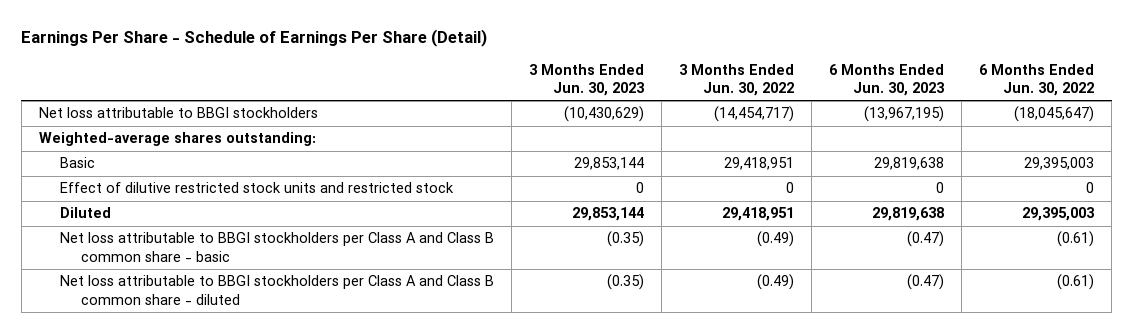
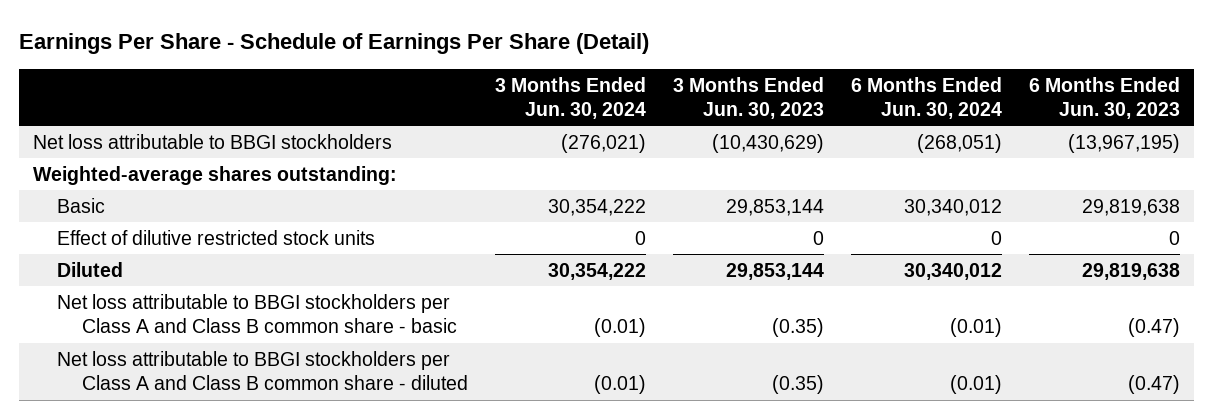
[678,63,794,97] 3 Months Ended Jun. 30, 2022 -> none
[979,63,1095,97] 6 Months Ended Jun. 30, 2022 -> none
none -> [494,76,646,119] 3 Months Ended Jun. 30, 2024
none -> [851,76,1003,119] 6 Months Ended Jun. 30, 2024
[59,182,454,194] Effect of dilutive restricted stock units and restricted stock -> [57,229,376,245] Effect of dilutive restricted stock units

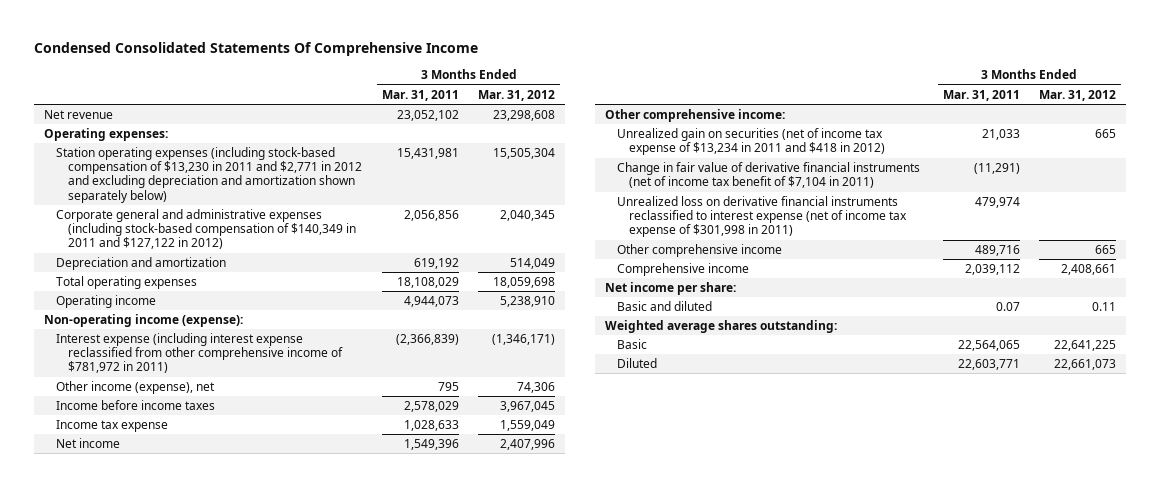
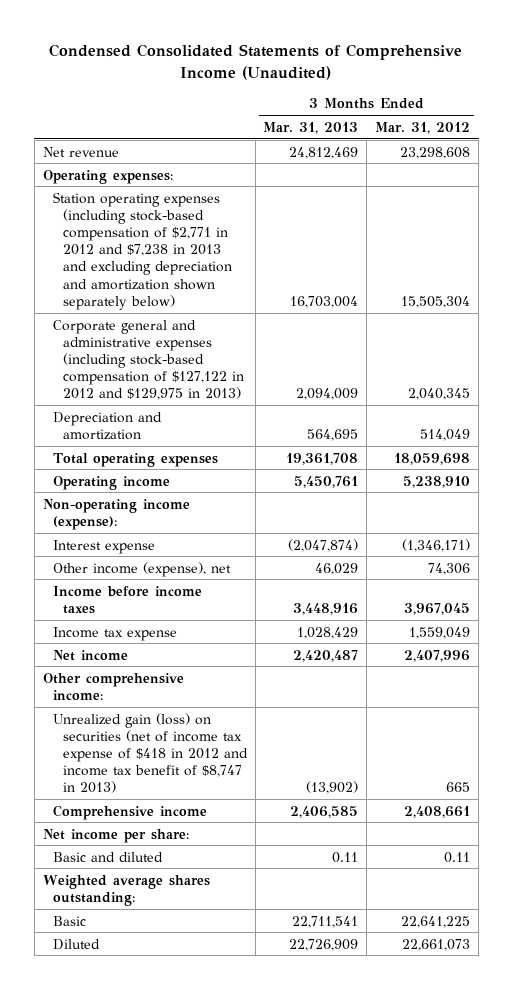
[34,42,479,57] Condensed Consolidated Statements Of Comprehensive Income -> [49,44,463,80] Condensed Consolidated Statements of Comprehensive Income (Unaudited)
[381,89,459,101] Mar. 31, 2011 -> none
none -> [263,121,359,134] Mar. 31, 2013
[56,147,363,203] Station operating expenses (including stock-based compensation of $13,230 in 2011 and $2,771 in 2012 and excluding depreciation and amortization shown separately below) -> [52,191,232,310] Station operating expenses (including stock-based compensation of $2,771 in 2012 and $7,238 in 2013 and excluding depreciation and amortization shown separately below)
[56,209,357,250] Corporate general and administrative expenses (including stock-based compensation of $140,349 in 2011 and $127,122 in 2012) -> [52,319,244,401] Corporate general and administrative expenses (including stock-based compensation of $127,122 in 2012 and $129,975 in 2013)
[56,333,344,374] Interest expense (including interest expense reclassified from other comprehensive income of $781,972 in 2011) -> [52,539,155,554] Interest expense
[617,162,921,189] Change in fair value of derivative financial instruments (net of income tax benefit of $7,104 in 2011) -> none
[617,196,907,238] Unrealized loss on derivative financial instruments reclassified to interest expense (net of income tax expense of $301,998 in 2011) -> none
[617,244,783,258] Other comprehensive income -> none
[617,128,885,156] Unrealized gain on securities (net of income tax expense of $13,234 in 2011 and $418 in 2012) -> [52,712,248,794] Unrealized gain (loss) on securities (net of income tax expense of $418 in 2012 and income tax benefit of $8,747 in 2013)

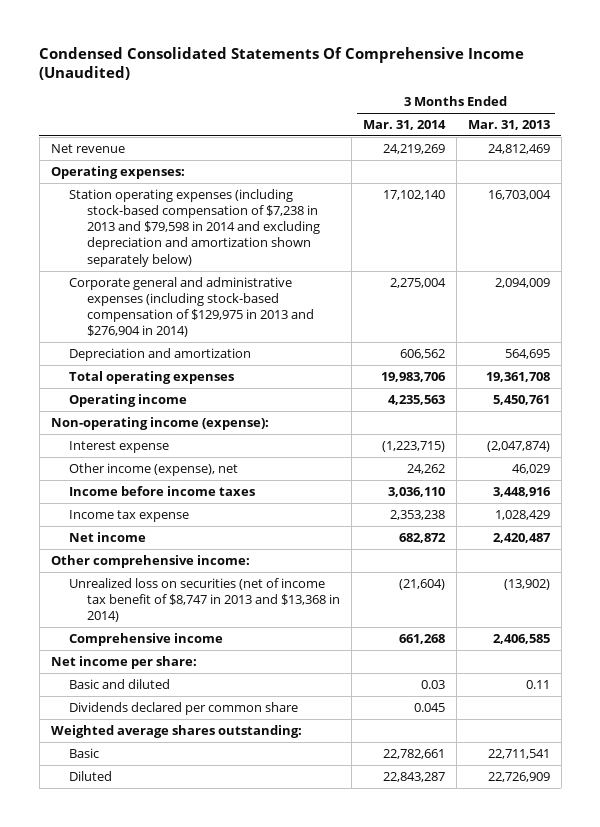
[49,44,463,80] Condensed Consolidated Statements of Comprehensive Income (Unaudited) -> [39,46,525,81] Condensed Consolidated Statements Of Comprehensive Income (Unaudited)
[375,121,471,134] Mar. 31, 2012 -> none
none -> [362,119,446,130] Mar. 31, 2014
[52,191,232,310] Station operating expenses (including stock-based compensation of $2,771 in 2012 and $7,238 in 2013 and excluding depreciation and amortization shown separately below) -> [68,188,320,267] Station operating expenses (including stock-based compensation of $7,238 in 2013 and $79,598 in 2014 and excluding depreciation and amortization shown separately below)
[52,319,244,401] Corporate general and administrative expenses (including stock-based compensation of $127,122 in 2012 and $129,975 in 2013) -> [68,276,314,338] Corporate general and administrative expenses (including stock-based compensation of $129,975 in 2013 and $276,904 in 2014)
[52,712,248,794] Unrealized gain (loss) on securities (net of income tax expense of $418 in 2012 and income tax benefit of $8,747 in 2013) -> [68,577,340,623] Unrealized loss on securities (net of income tax benefit of $8,747 in 2013 and $13,368 in 2014)
none -> [68,701,298,715] Dividends declared per common share

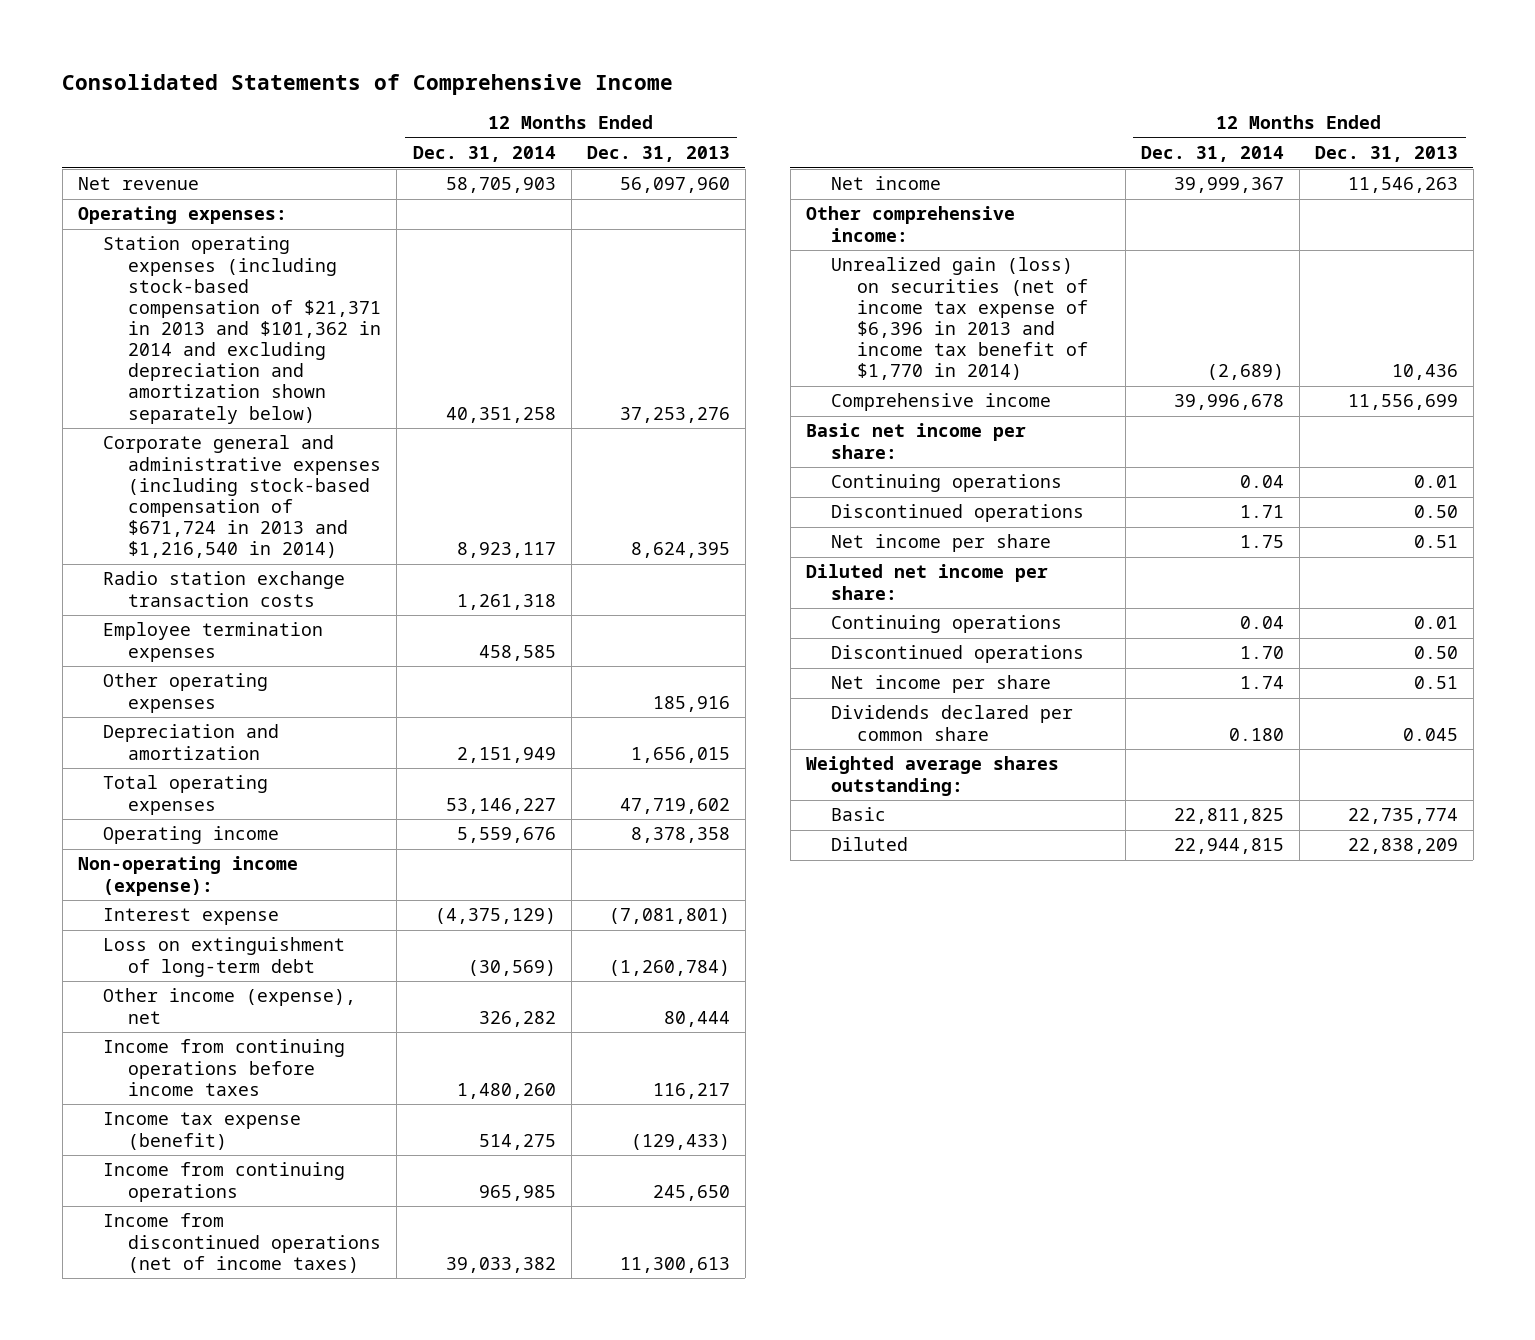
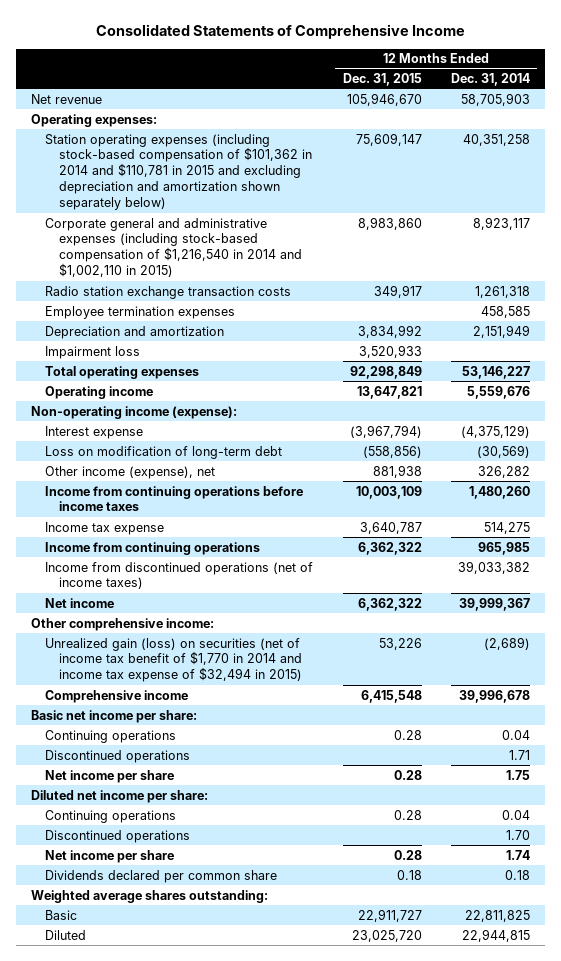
[586,146,730,163] Dec. 31, 2013 -> none
none -> [342,73,422,87] Dec. 31, 2015
[103,236,382,424] Station operating expenses (including stock-based compensation of $21,371 in 2013 and $101,362 in 2014 and excluding depreciation and amortization shown separately below) -> [45,133,313,211] Station operating expenses (including stock-based compensation of $101,362 in 2014 and $110,781 in 2015 and excluding depreciation and amortization shown separately below)
[103,435,382,559] Corporate general and administrative expenses (including stock-based compensation of $671,724 in 2013 and $1,216,540 in 2014) -> [45,217,303,278] Corporate general and administrative expenses (including stock-based compensation of $1,216,540 in 2014 and $1,002,110 in 2015)
[103,673,269,713] Other operating expenses -> none
none -> [45,345,141,359] Impairment loss
[103,937,346,977] Loss on extinguishment of long-term debt -> [45,445,283,459] Loss on modification of long-term debt
[103,1112,302,1150] Income tax expense (benefit) -> [45,521,165,535] Income tax expense
[831,257,1088,381] Unrealized gain (loss) on securities (net of income tax expense of $6,396 in 2013 and income tax benefit of $1,770 in 2014) -> [45,637,303,683] Unrealized gain (loss) on securities (net of income tax benefit of $1,770 in 2014 and income tax expense of $32,494 in 2015)
[1228,727,1284,741] 0.180 -> [505,869,531,880] 0.18

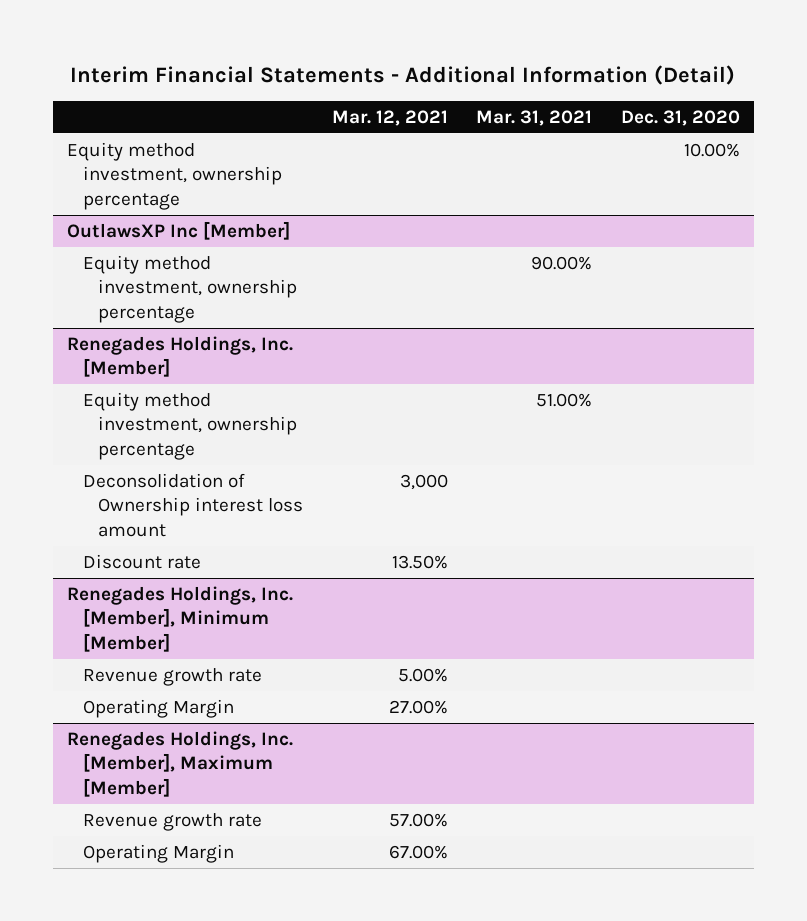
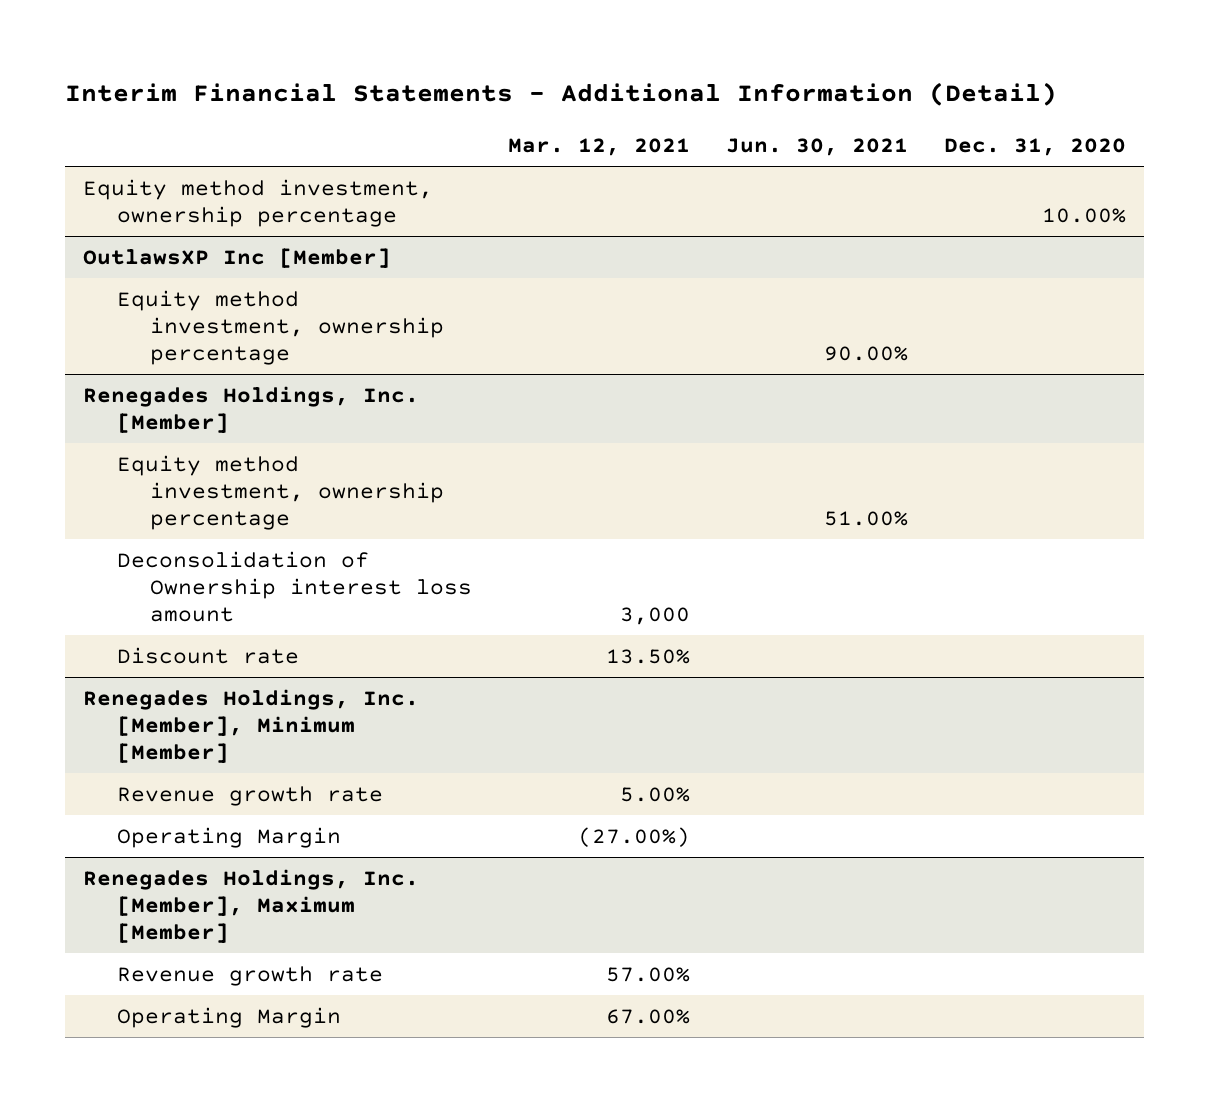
[476,109,593,126] Mar. 31, 2021 -> none
none -> [725,137,908,156] Jun. 30, 2021
[388,699,448,714] 27.00% -> [577,826,690,847] (27.00%)

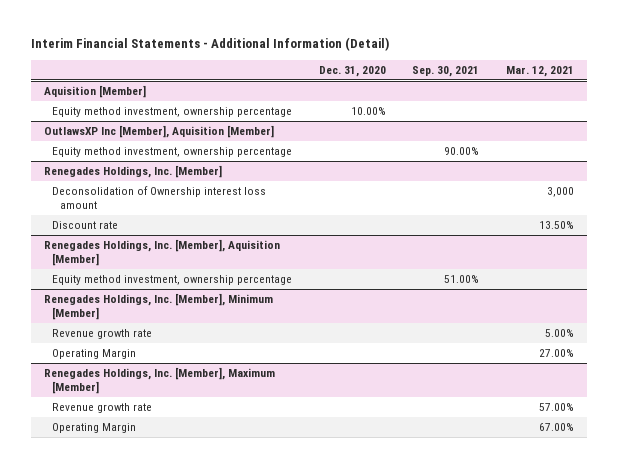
[725,137,908,156] Jun. 30, 2021 -> none
none -> [412,65,480,77] Sep. 30, 2021
none -> [43,84,146,98] Aquisition [Member]
[83,247,392,268] OutlawsXP Inc [Member] -> [43,124,274,138] OutlawsXP Inc [Member], Aquisition [Member]
[116,454,445,530] Equity method investment, ownership percentage -> none
none -> [43,238,280,267] Renegades Holdings, Inc. [Member], Aquisition [Member]
none -> [52,274,293,285] Equity method investment, ownership percentage
[577,826,690,847] (27.00%) -> [538,348,574,357] 27.00%

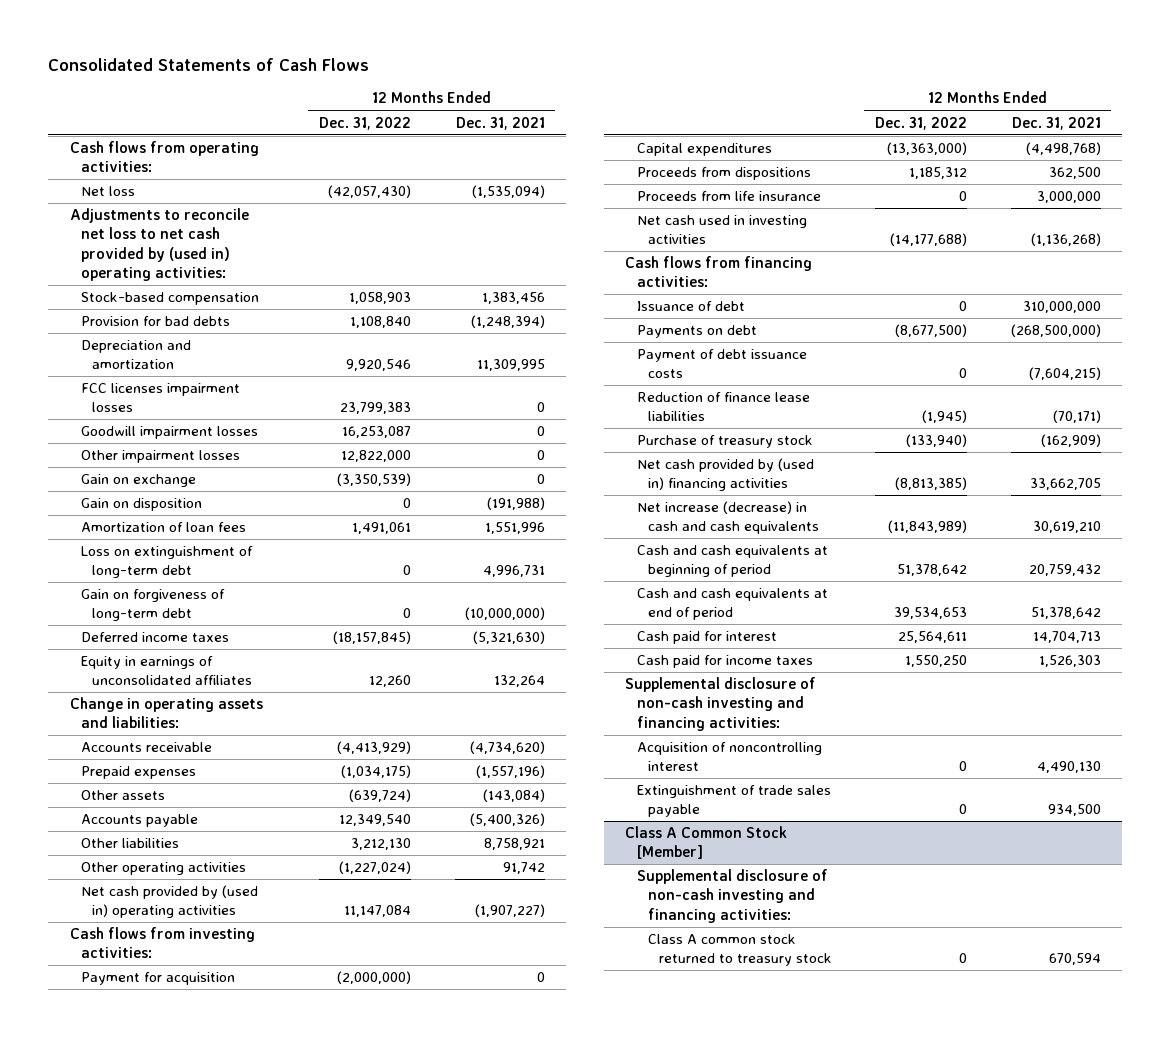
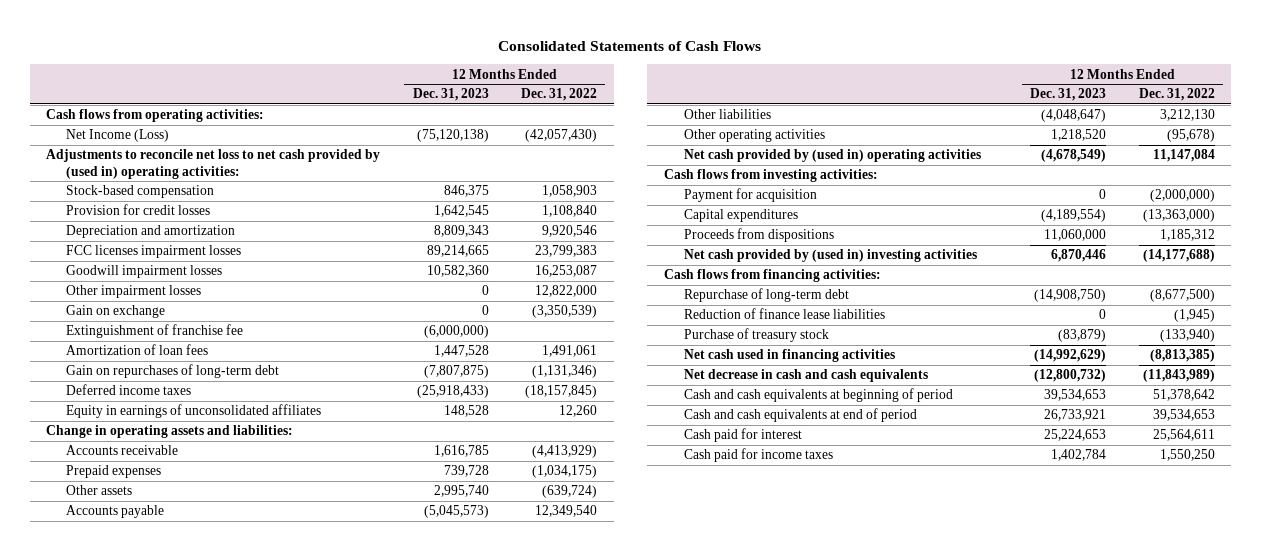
[455,116,545,130] Dec. 31, 2021 -> none
none -> [412,88,489,102] Dec. 31, 2023
[80,186,135,197] Net loss -> [66,129,170,143] Net Income (Loss)
[80,316,230,327] Provision for bad debts -> [66,204,211,216] Provision for credit losses
[80,498,202,512] Gain on disposition -> none
none -> [66,324,244,339] Extinguishment of franchise fee
[80,589,225,622] Gain on forgiveness of long-term debt -> none
[80,546,253,579] Loss on extinguishment of long-term debt -> [66,364,280,379] Gain on repurchases of long-term debt
[403,565,412,576] 0 -> [532,365,598,379] (1,131,346)
[339,861,412,875] (1,227,024) -> [1167,129,1216,143] (95,678)
[636,191,821,202] Proceeds from life insurance -> none
[636,215,807,245] Net cash used in investing activities -> [683,249,977,263] Net cash provided by (used in) investing activities
[636,301,745,312] Issuance of debt -> none
[636,349,807,379] Payment of debt issuance costs -> none
[636,325,757,339] Payments on debt -> [683,288,849,303] Repurchase of long-term debt
[636,458,814,492] Net cash provided by (used in) financing activities -> [683,349,895,363] Net cash used in financing activities
[636,501,819,535] Net increase (decrease) in cash and cash equivalents -> [683,369,928,383] Net decrease in cash and cash equivalents
[625,677,817,731] Supplemental disclosure of non-cash investing and financing activities: -> none
[636,742,822,772] Acquisition of noncontrolling interest -> none
[636,785,831,818] Extinguishment of trade sales payable -> none
[625,826,788,860] Class A Common Stock [Member] -> none
[636,869,828,923] Supplemental disclosure of non-cash investing and financing activities: -> none
[647,934,832,967] Class A common stock returned to treasury stock -> none

